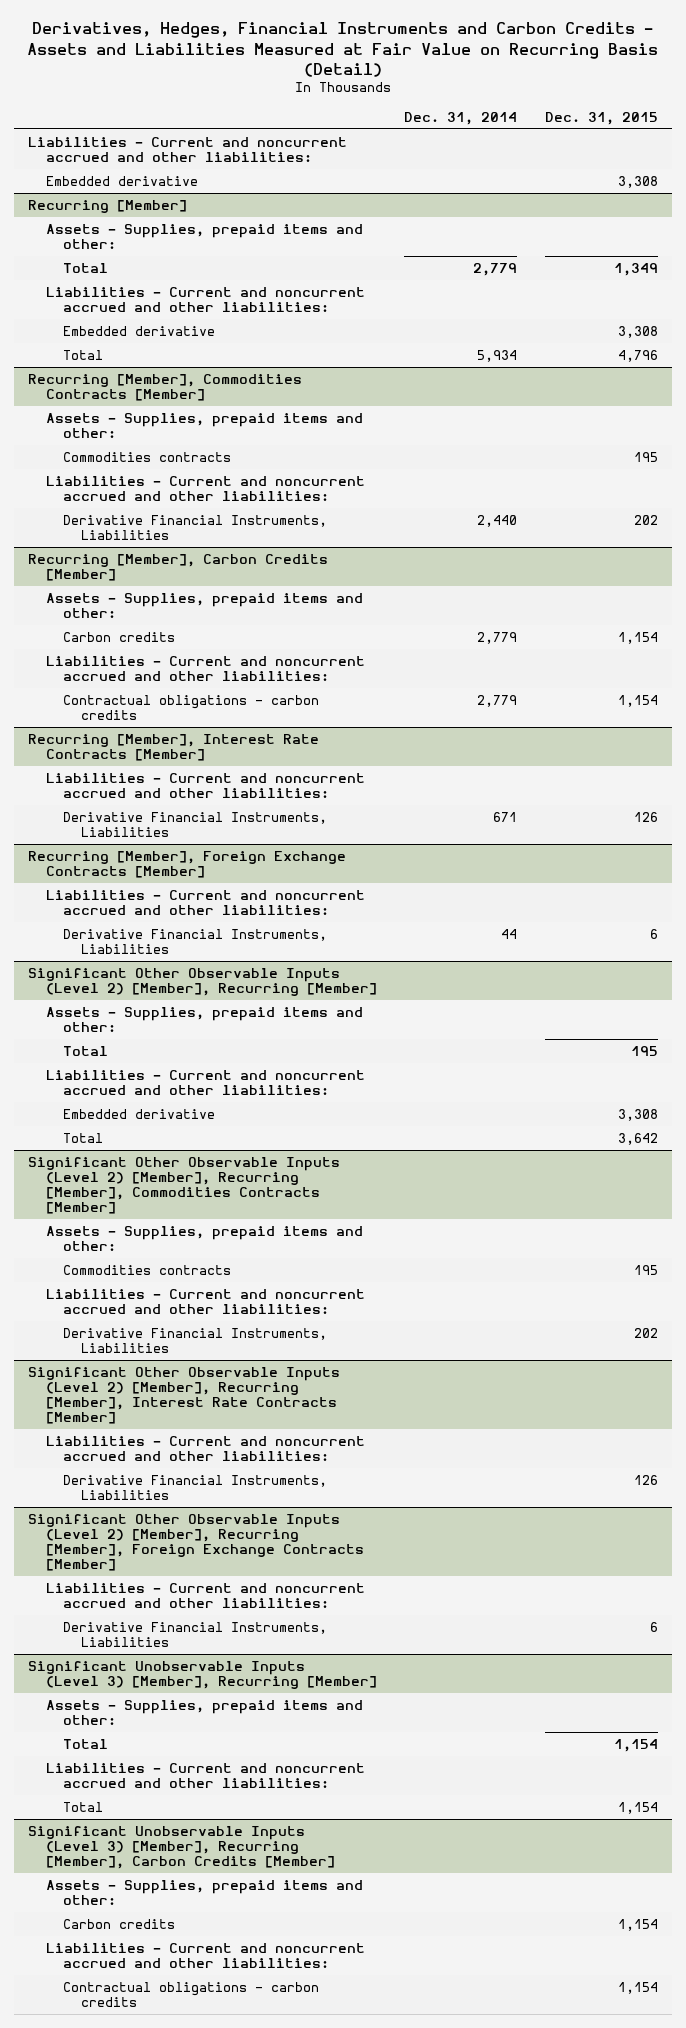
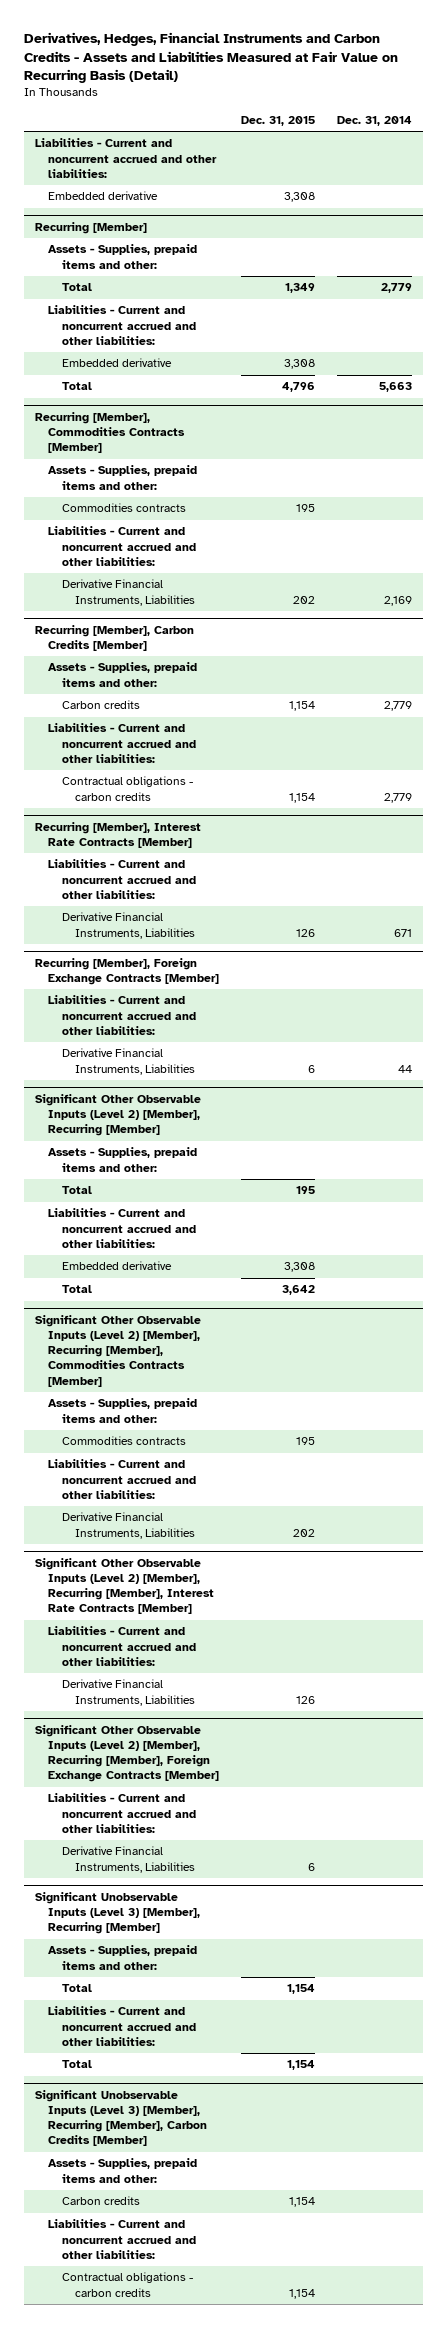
[477,349,518,362] 5,934 -> [378,382,412,393] 5,663
[477,514,518,527] 2,440 -> [383,595,412,606] 2,169

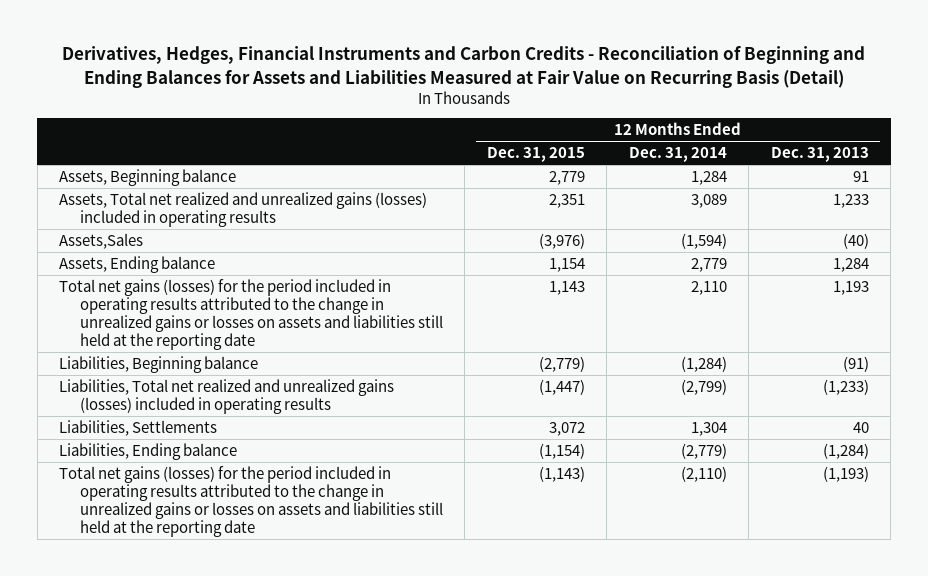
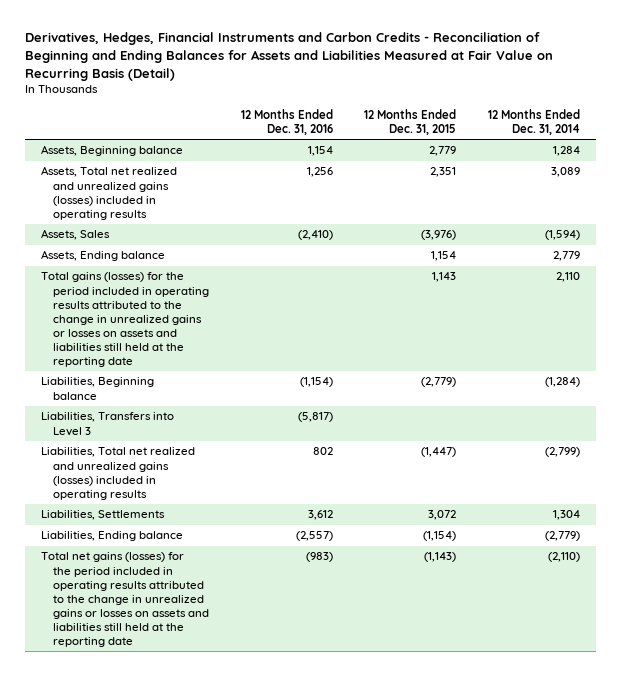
[770,147,869,163] Dec. 31, 2013 -> none
none -> [240,108,333,135] 12 Months Ended Dec. 31, 2016
[59,232,144,249] Assets,Sales -> [40,229,110,241] Assets, Sales
[59,278,443,350] Total net gains (losses) for the period included in operating results attributed to the change in unrealized gains or losses on assets and liabilities still held at the reporting date -> [40,272,209,368] Total gains (losses) for the period included in operating results attributed to the change in unrealized gains or losses on assets and liabilities still held at the reporting date
none -> [40,412,174,436] Liabilities, Transfers into Level 3

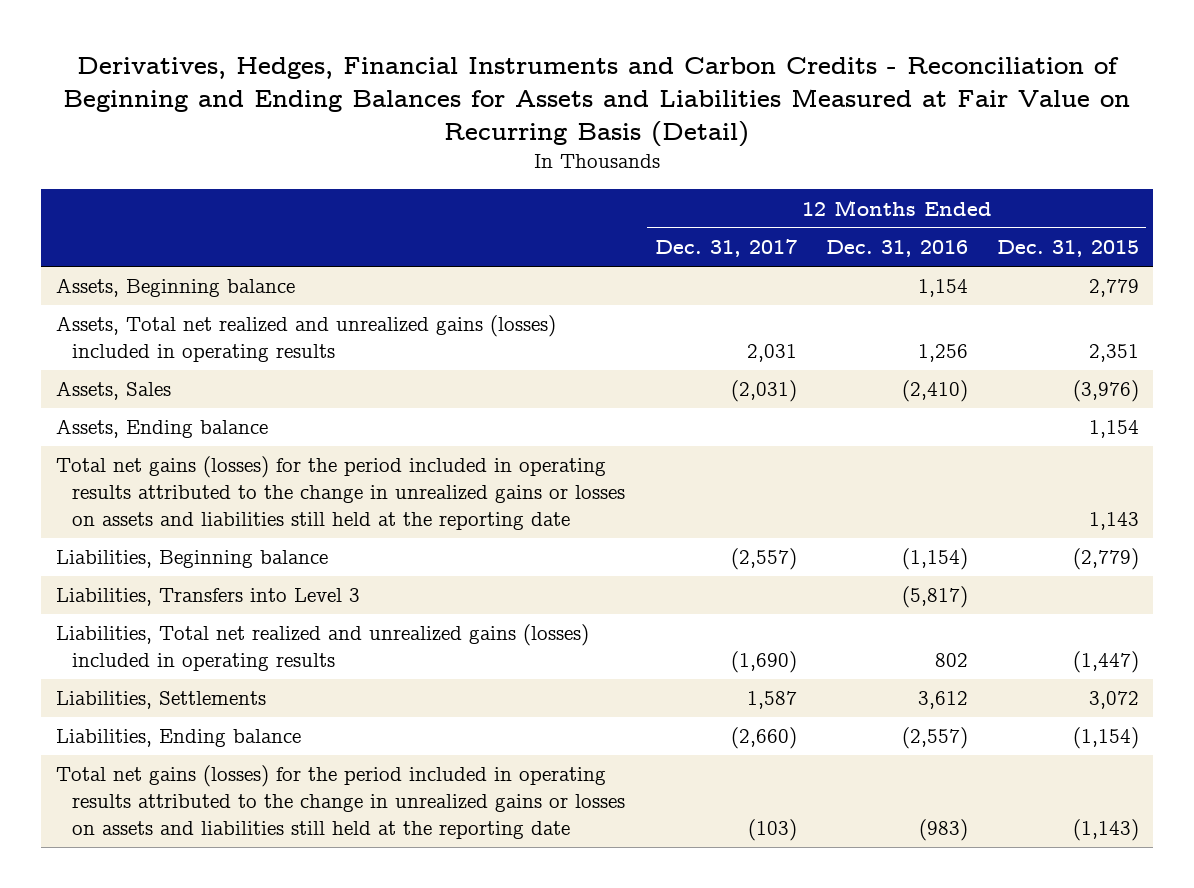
[488,108,581,135] 12 Months Ended Dec. 31, 2014 -> none
none -> [654,239,797,258] Dec. 31, 2017
[40,272,209,368] Total gains (losses) for the period included in operating results attributed to the change in unrealized gains or losses on assets and liabilities still held at the reporting date -> [55,456,626,530] Total net gains (losses) for the period included in operating results attributed to the change in unrealized gains or losses on assets and liabilities still held at the reporting date

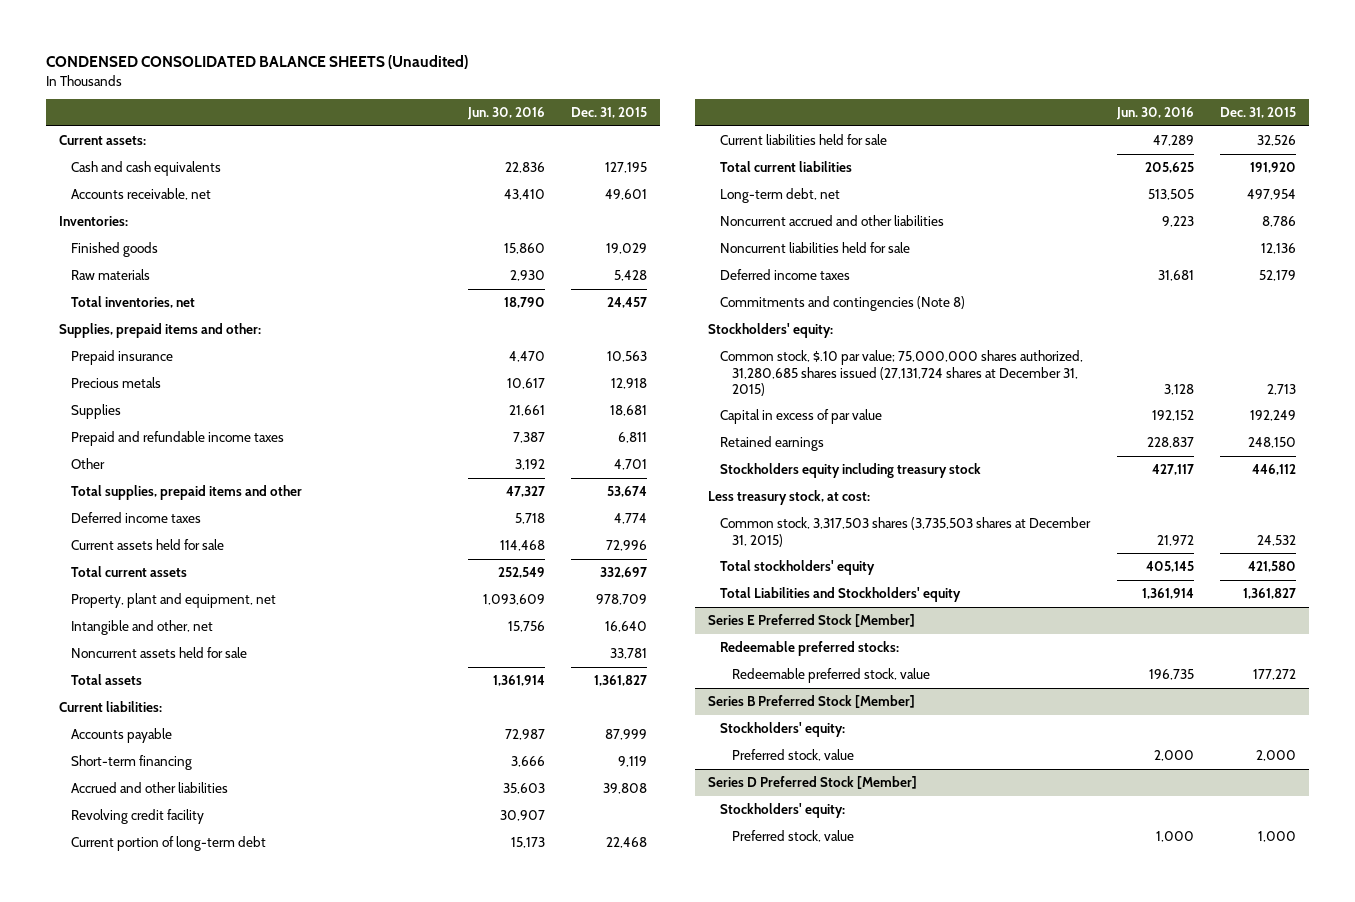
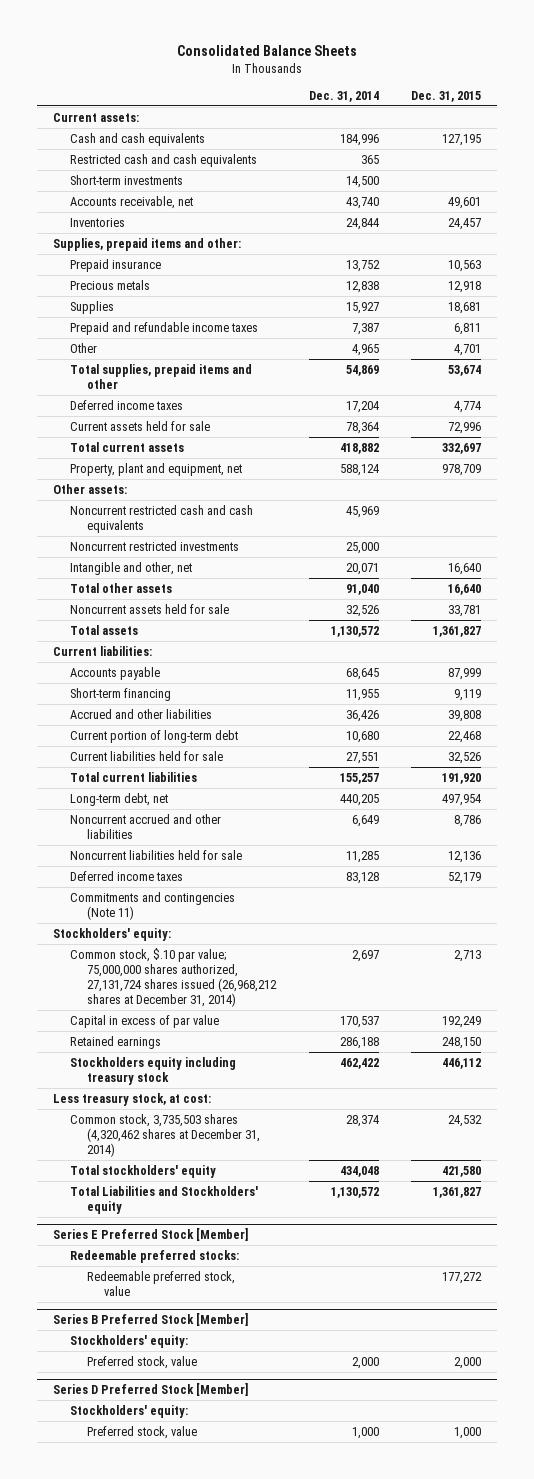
[45,55,468,70] CONDENSED CONSOLIDATED BALANCE SHEETS (Unaudited) -> [177,45,358,57] Consolidated Balance Sheets
[466,107,545,121] Jun. 30, 2016 -> none
none -> [308,90,379,102] Dec. 31, 2014
none -> [70,153,258,167] Restricted cash and cash equivalents
none -> [70,174,184,185] Short-term investments
[59,216,129,227] Inventories: -> none
[71,242,159,258] Finished goods -> none
[71,269,151,281] Raw materials -> none
[71,296,196,309] Total inventories, net -> [70,217,126,227] Inventories
none -> [53,483,128,494] Other assets:
none -> [70,504,254,533] Noncurrent restricted cash and cash equivalents
none -> [70,540,240,551] Noncurrent restricted investments
none -> [70,582,173,593] Total other assets
[71,809,205,825] Revolving credit facility -> none
[720,296,966,312] Commitments and contingencies (Note 8) -> [70,891,236,920] Commitments and contingencies (Note 11)
[720,350,1084,396] Common stock, $.10 par value; 75,000,000 shares authorized, 31,280,685 shares issued (27,131,724 shares at December 31, 2015) -> [70,947,278,1008] Common stock, $.10 par value; 75,000,000 shares authorized, 27,131,724 shares issued (26,968,212 shares at December 31, 2014)
[720,517,1092,547] Common stock, 3,317,503 shares (3,735,503 shares at December 31, 2015) -> [70,1113,261,1158] Common stock, 3,735,503 shares (4,320,462 shares at December 31, 2014)

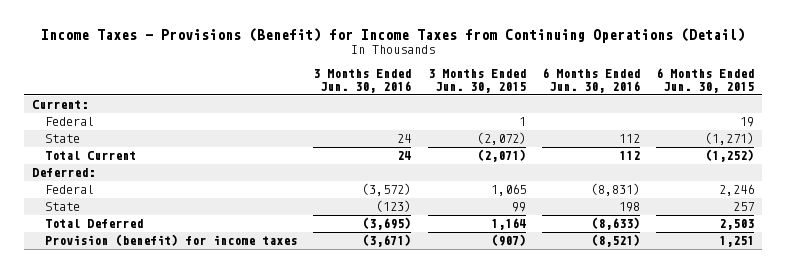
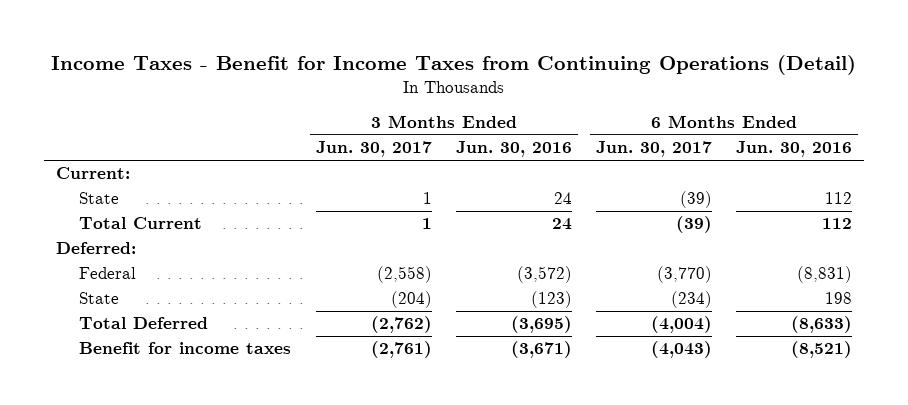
[41,28,746,44] Income Taxes - Provisions (Benefit) for Income Taxes from Continuing Operations (Detail) -> [51,55,857,76] Income Taxes - Benefit for Income Taxes from Continuing Operations (Detail)
[427,69,526,94] 3 Months Ended Jun. 30, 2015 -> none
[656,68,755,94] 6 Months Ended Jun. 30, 2015 -> none
none -> [315,141,432,158] Jun. 30, 2017
none -> [595,141,712,158] Jun. 30, 2017
[44,117,94,127] Federal -> none
[44,234,297,247] Provision (benefit) for income taxes -> [79,342,292,355] Benefit for income taxes

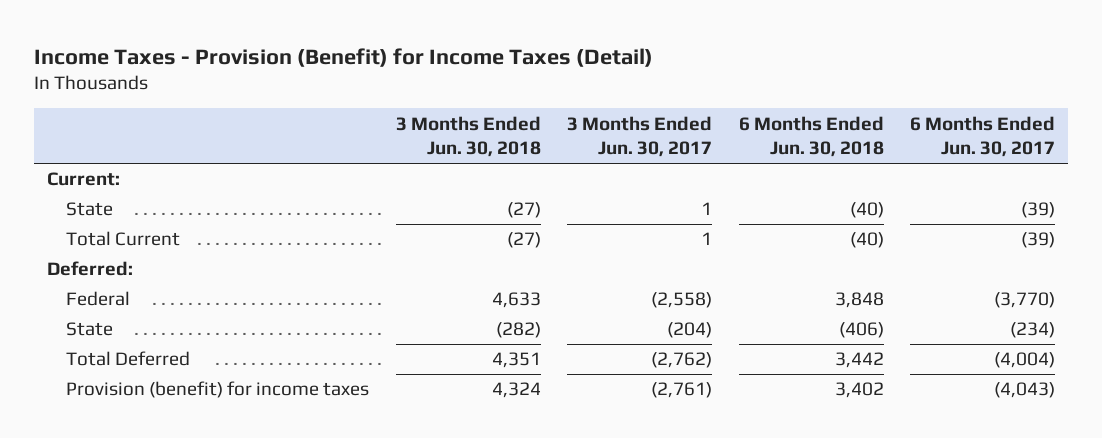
[51,55,857,76] Income Taxes - Benefit for Income Taxes from Continuing Operations (Detail) -> [34,47,654,67] Income Taxes - Provision (Benefit) for Income Taxes (Detail)
[455,141,572,158] Jun. 30, 2016 -> none
[736,141,853,158] Jun. 30, 2016 -> none
none -> [395,115,541,158] 3 Months Ended Jun. 30, 2018
none -> [738,115,884,158] 6 Months Ended Jun. 30, 2018
[79,342,292,355] Benefit for income taxes -> [66,381,370,399] Provision (benefit) for income taxes

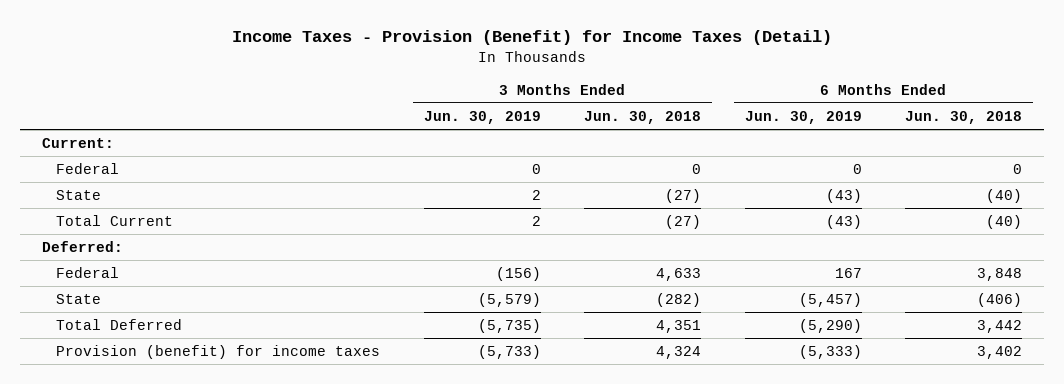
[567,115,713,158] 3 Months Ended Jun. 30, 2017 -> none
[910,115,1056,158] 6 Months Ended Jun. 30, 2017 -> none
none -> [423,110,541,124] Jun. 30, 2019
none -> [744,110,862,124] Jun. 30, 2019
none -> [56,162,120,174] Federal

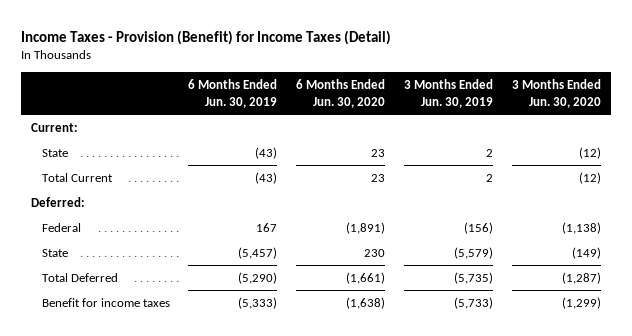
[584,110,702,124] Jun. 30, 2018 -> none
[905,110,1023,124] Jun. 30, 2018 -> none
none -> [296,79,386,109] 6 Months Ended Jun. 30, 2020
none -> [512,79,602,109] 3 Months Ended Jun. 30, 2020
[56,162,120,174] Federal -> none
[56,344,381,359] Provision (benefit) for income taxes -> [41,297,170,307] Benefit for income taxes

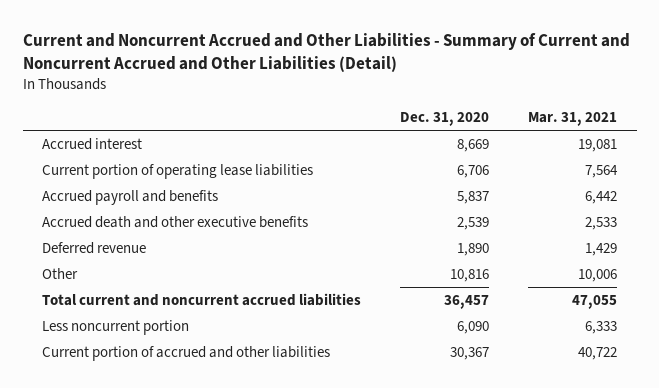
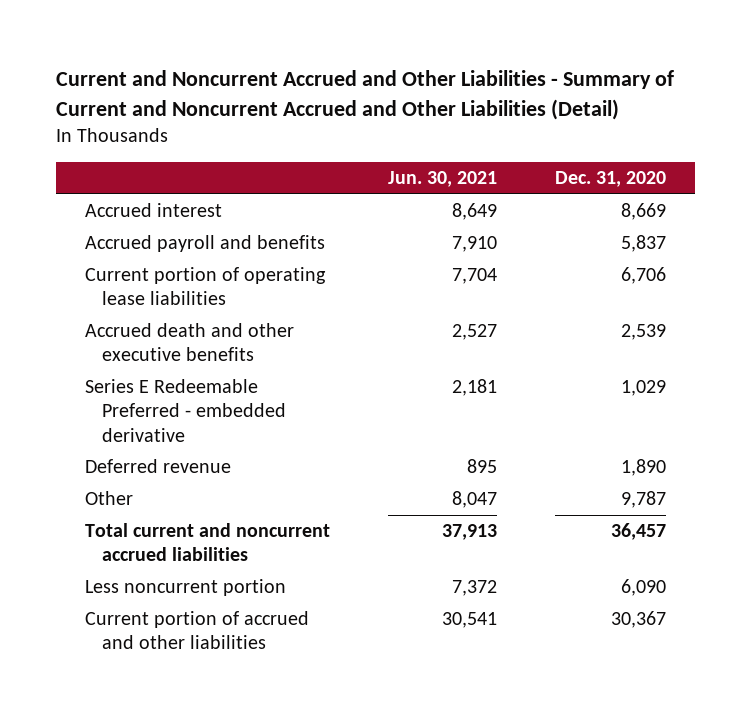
[528,111,618,126] Mar. 31, 2021 -> none
none -> [388,171,498,188] Jun. 30, 2021
[42,164,314,180] Current portion of operating lease liabilities -> [85,267,327,306] Current portion of operating lease liabilities
none -> [85,379,287,442] Series E Redeemable Preferred - embedded derivative
[450,269,490,283] 10,816 -> [620,491,666,509] 9,787

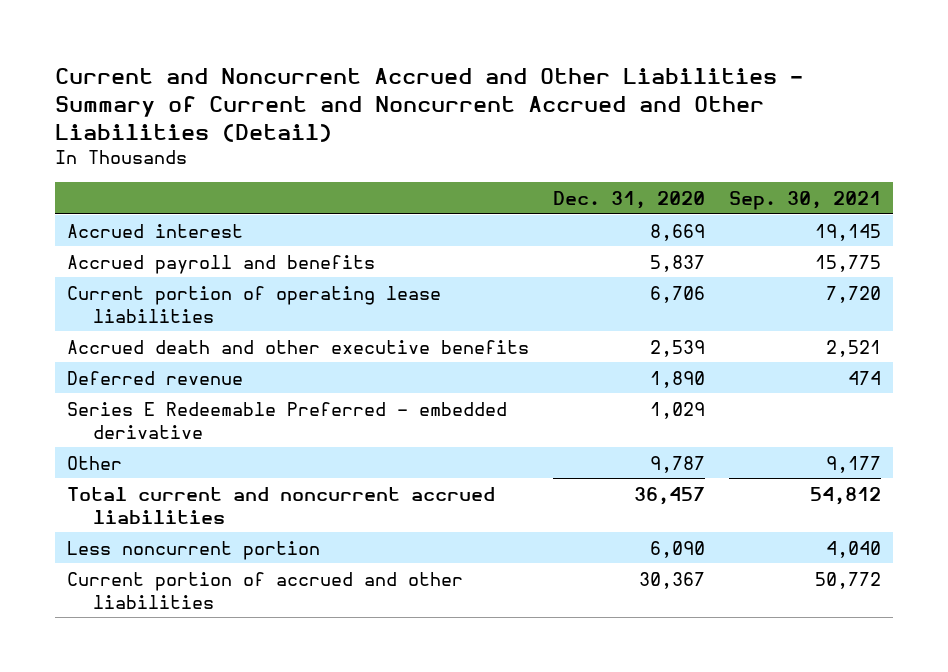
[388,171,498,188] Jun. 30, 2021 -> none
none -> [728,190,881,210] Sep. 30, 2021
[85,379,287,442] Series E Redeemable Preferred - embedded derivative -> [67,401,508,439] Series E Redeemable Preferred - embedded derivative

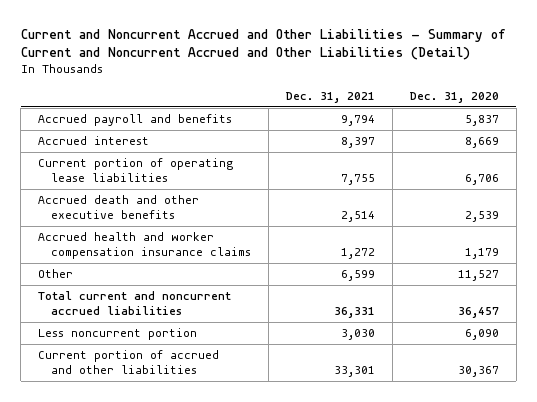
[728,190,881,210] Sep. 30, 2021 -> none
none -> [286,91,376,103] Dec. 31, 2021
[67,223,244,238] Accrued interest -> [38,136,150,146] Accrued interest
[67,370,244,385] Deferred revenue -> none
[67,401,508,439] Series E Redeemable Preferred - embedded derivative -> none
none -> [38,232,252,259] Accrued health and worker compensation insurance claims
[650,455,706,473] 9,787 -> [457,270,499,282] 11,527

